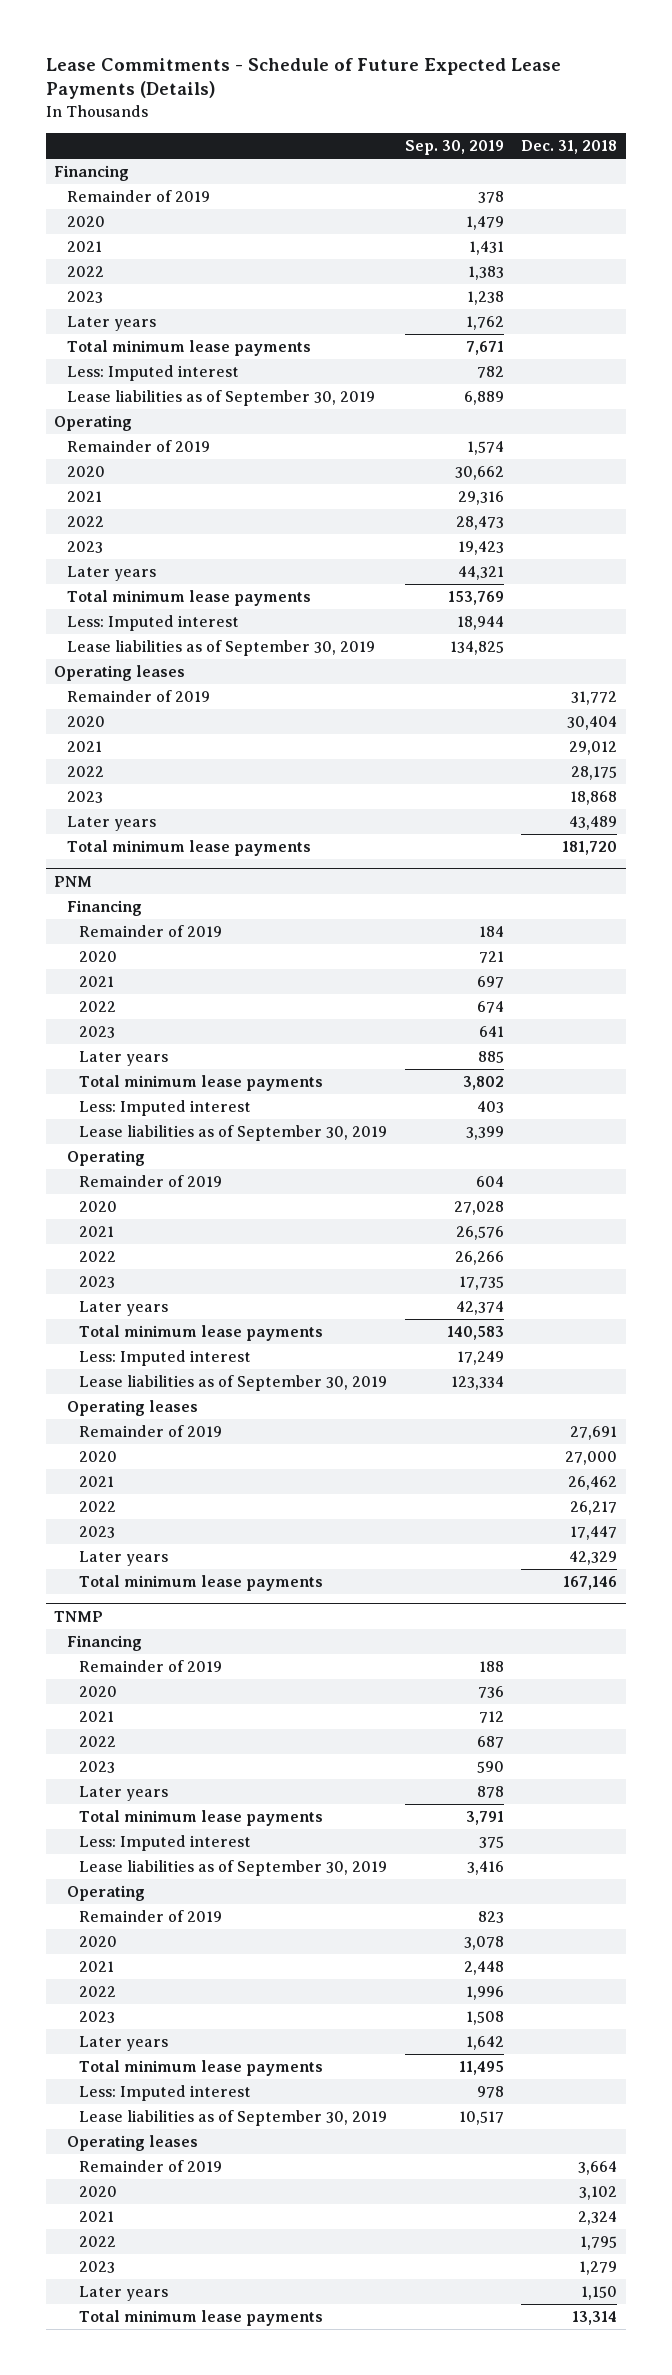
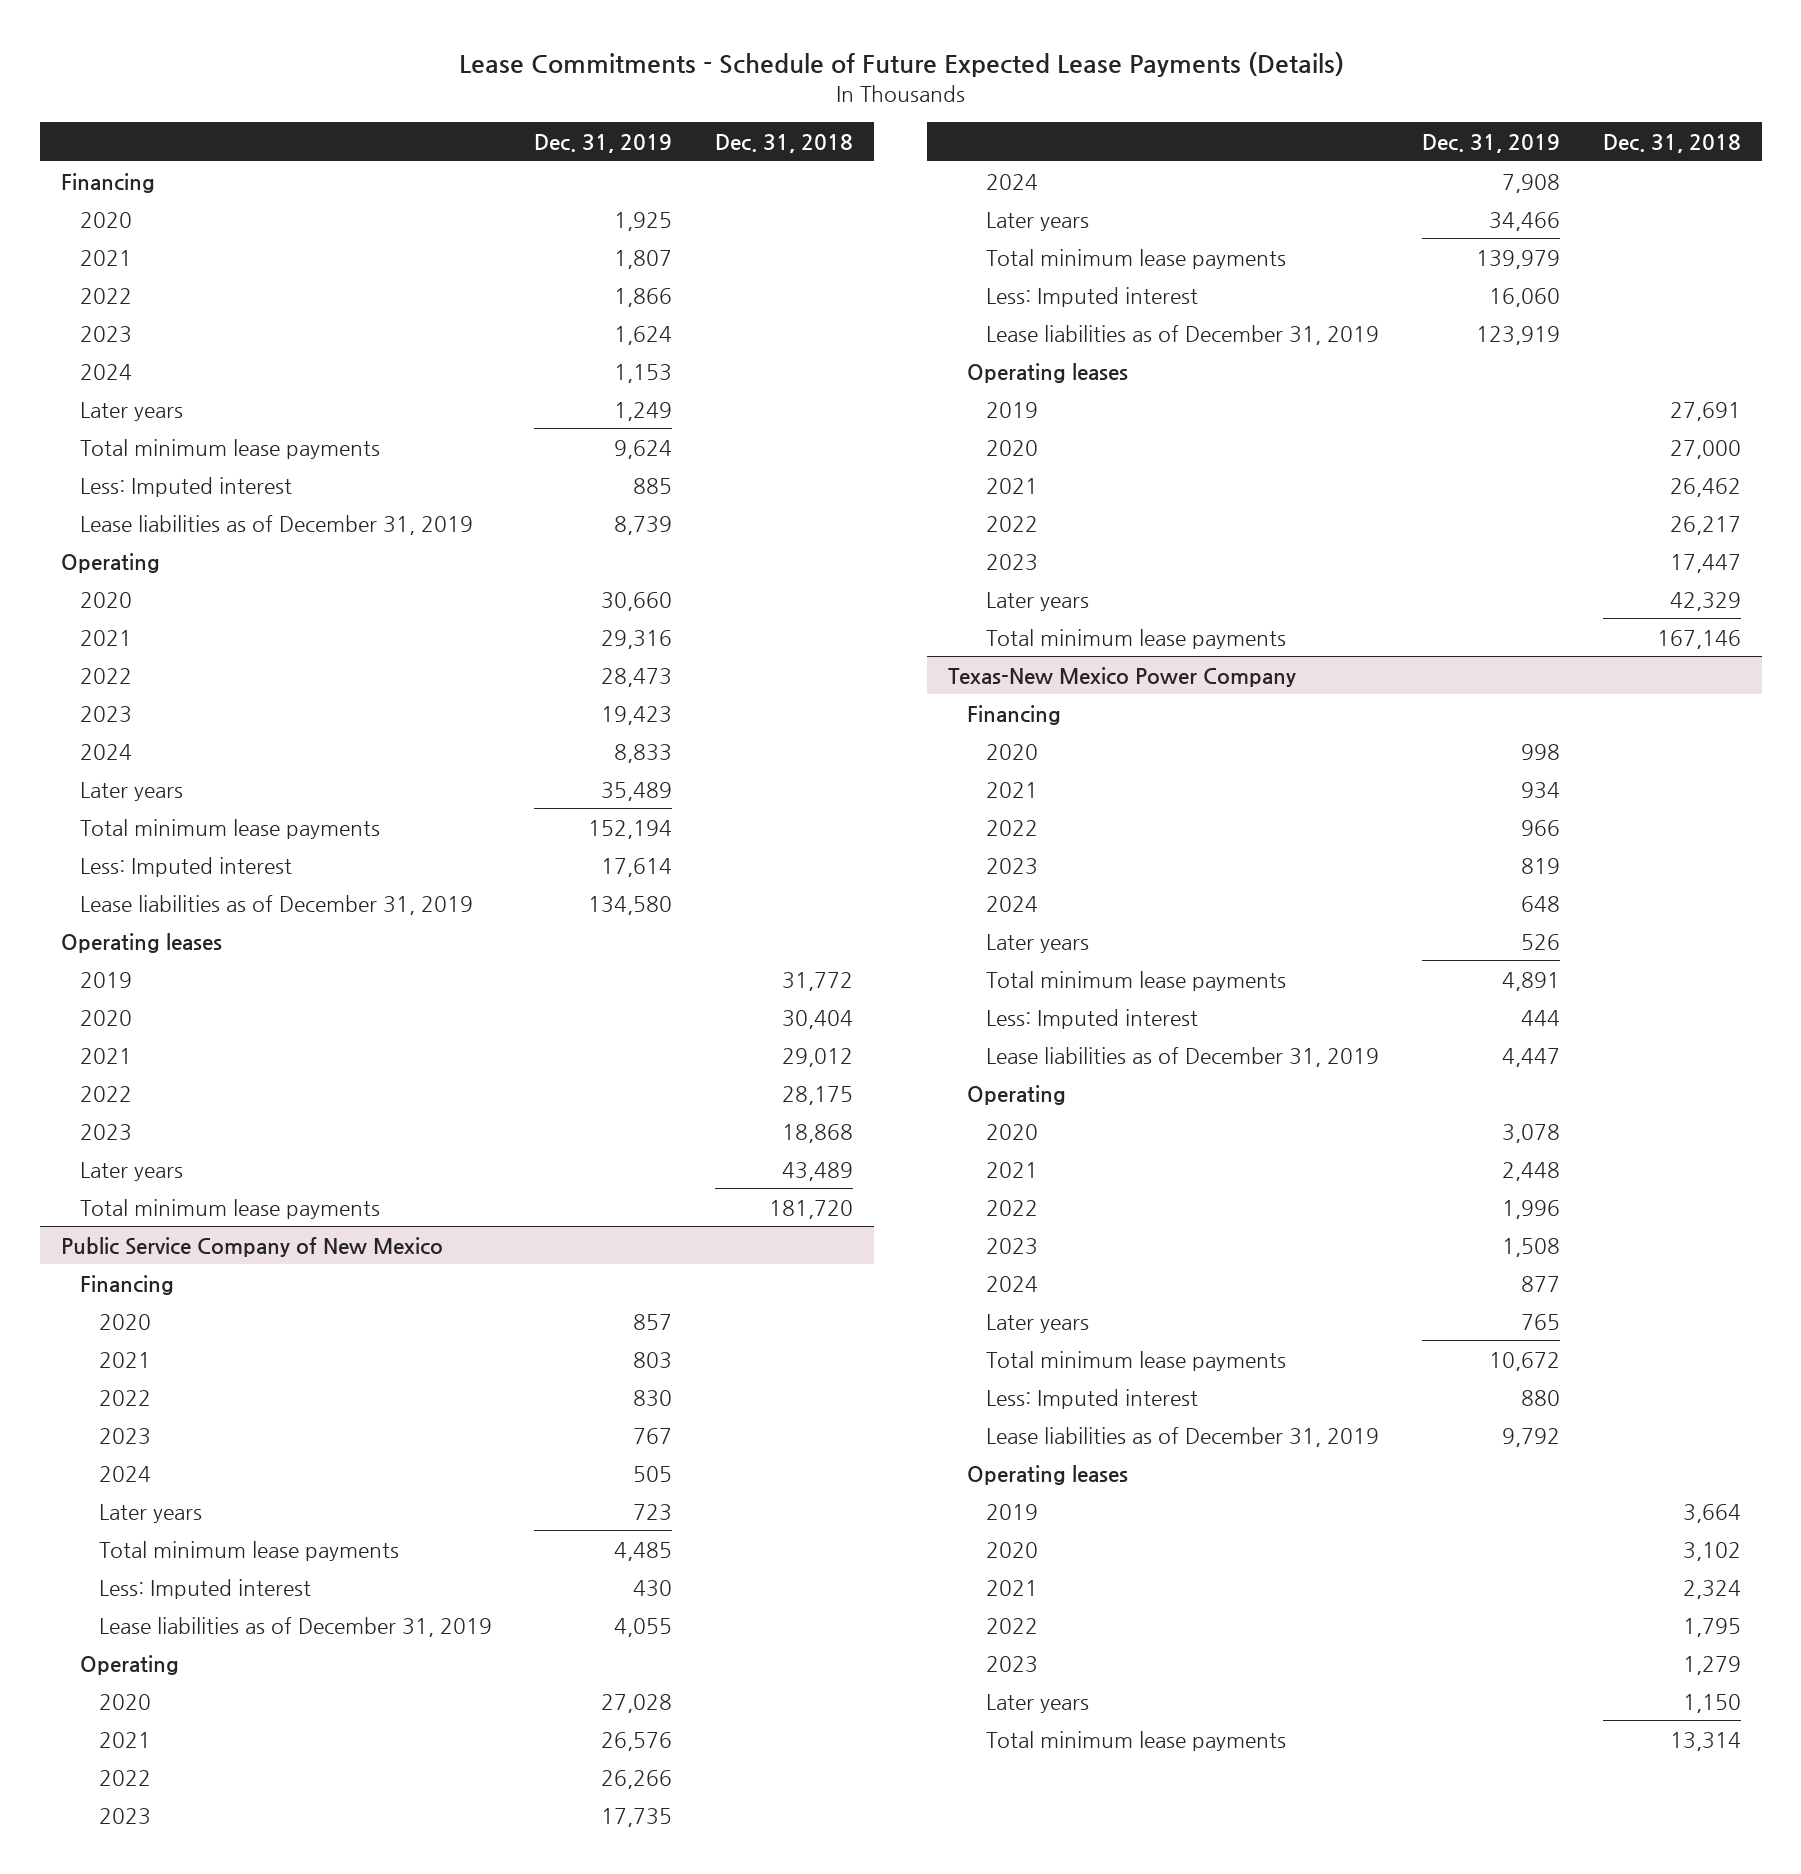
[404,140,504,156] Sep. 30, 2019 -> none
none -> [534,133,673,153] Dec. 31, 2019
[66,190,210,203] Remainder of 2019 -> none
none -> [79,363,132,380] 2024
[66,390,375,407] Lease liabilities as of September 30, 2019 -> [79,514,473,535] Lease liabilities as of December 31, 2019
[66,440,210,453] Remainder of 2019 -> none
none -> [79,743,132,760] 2024
[66,640,375,657] Lease liabilities as of September 30, 2019 -> [79,894,473,915] Lease liabilities as of December 31, 2019
[66,690,210,703] Remainder of 2019 -> [79,971,132,988] 2019
[54,875,93,887] PNM -> [60,1236,443,1257] Public Service Company of New Mexico
[79,925,223,938] Remainder of 2019 -> none
none -> [98,1465,151,1482] 2024
[79,1125,388,1142] Lease liabilities as of September 30, 2019 -> [98,1616,492,1637] Lease liabilities as of December 31, 2019
[79,1175,223,1188] Remainder of 2019 -> none
none -> [986,173,1039,190] 2024
[79,1375,388,1392] Lease liabilities as of September 30, 2019 -> [986,324,1380,345] Lease liabilities as of December 31, 2019
[79,1425,223,1438] Remainder of 2019 -> [986,401,1039,418] 2019
[54,1610,104,1622] TNMP -> [948,666,1297,687] Texas-New Mexico Power Company
[79,1660,223,1673] Remainder of 2019 -> none
none -> [986,895,1039,912] 2024
[79,1860,388,1877] Lease liabilities as of September 30, 2019 -> [986,1046,1380,1067] Lease liabilities as of December 31, 2019
[79,1910,223,1923] Remainder of 2019 -> none
none -> [986,1275,1039,1292] 2024
[79,2110,388,2127] Lease liabilities as of September 30, 2019 -> [986,1426,1380,1447] Lease liabilities as of December 31, 2019
[79,2160,223,2173] Remainder of 2019 -> [986,1503,1039,1520] 2019

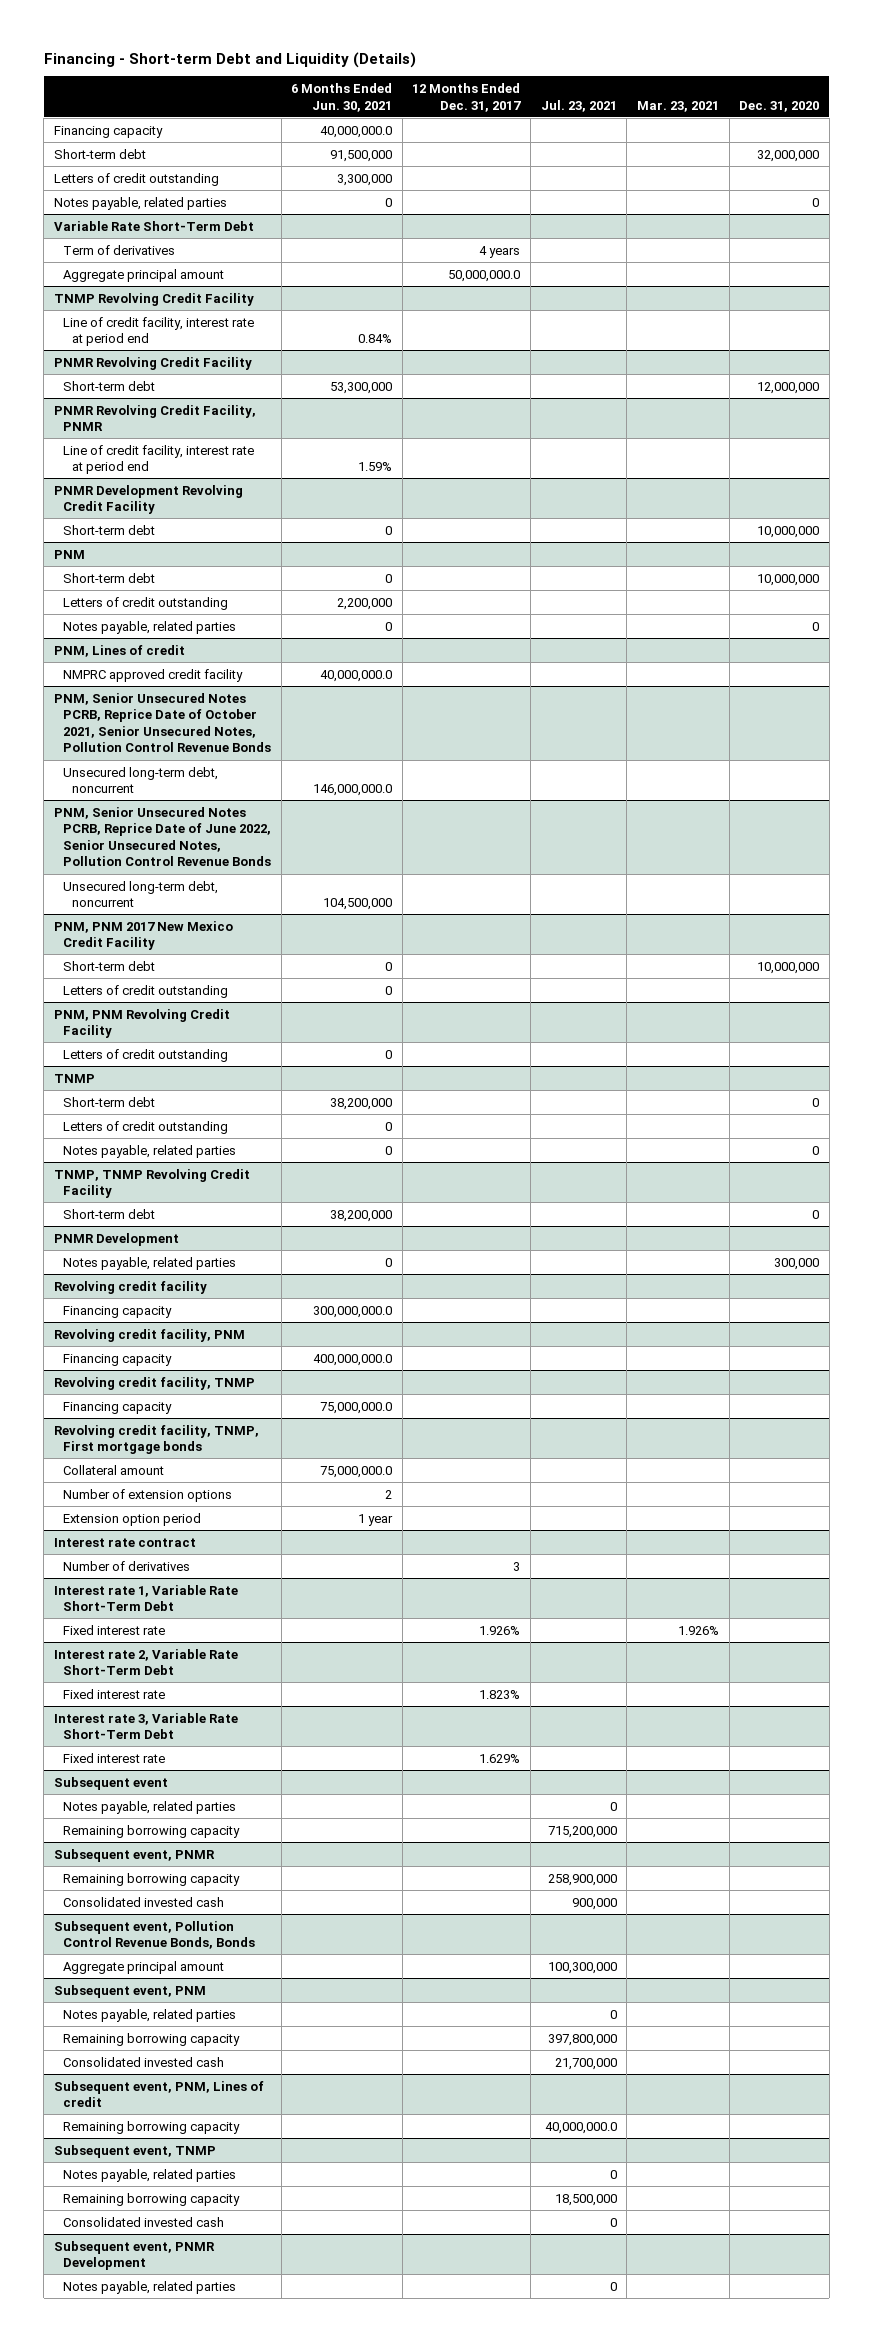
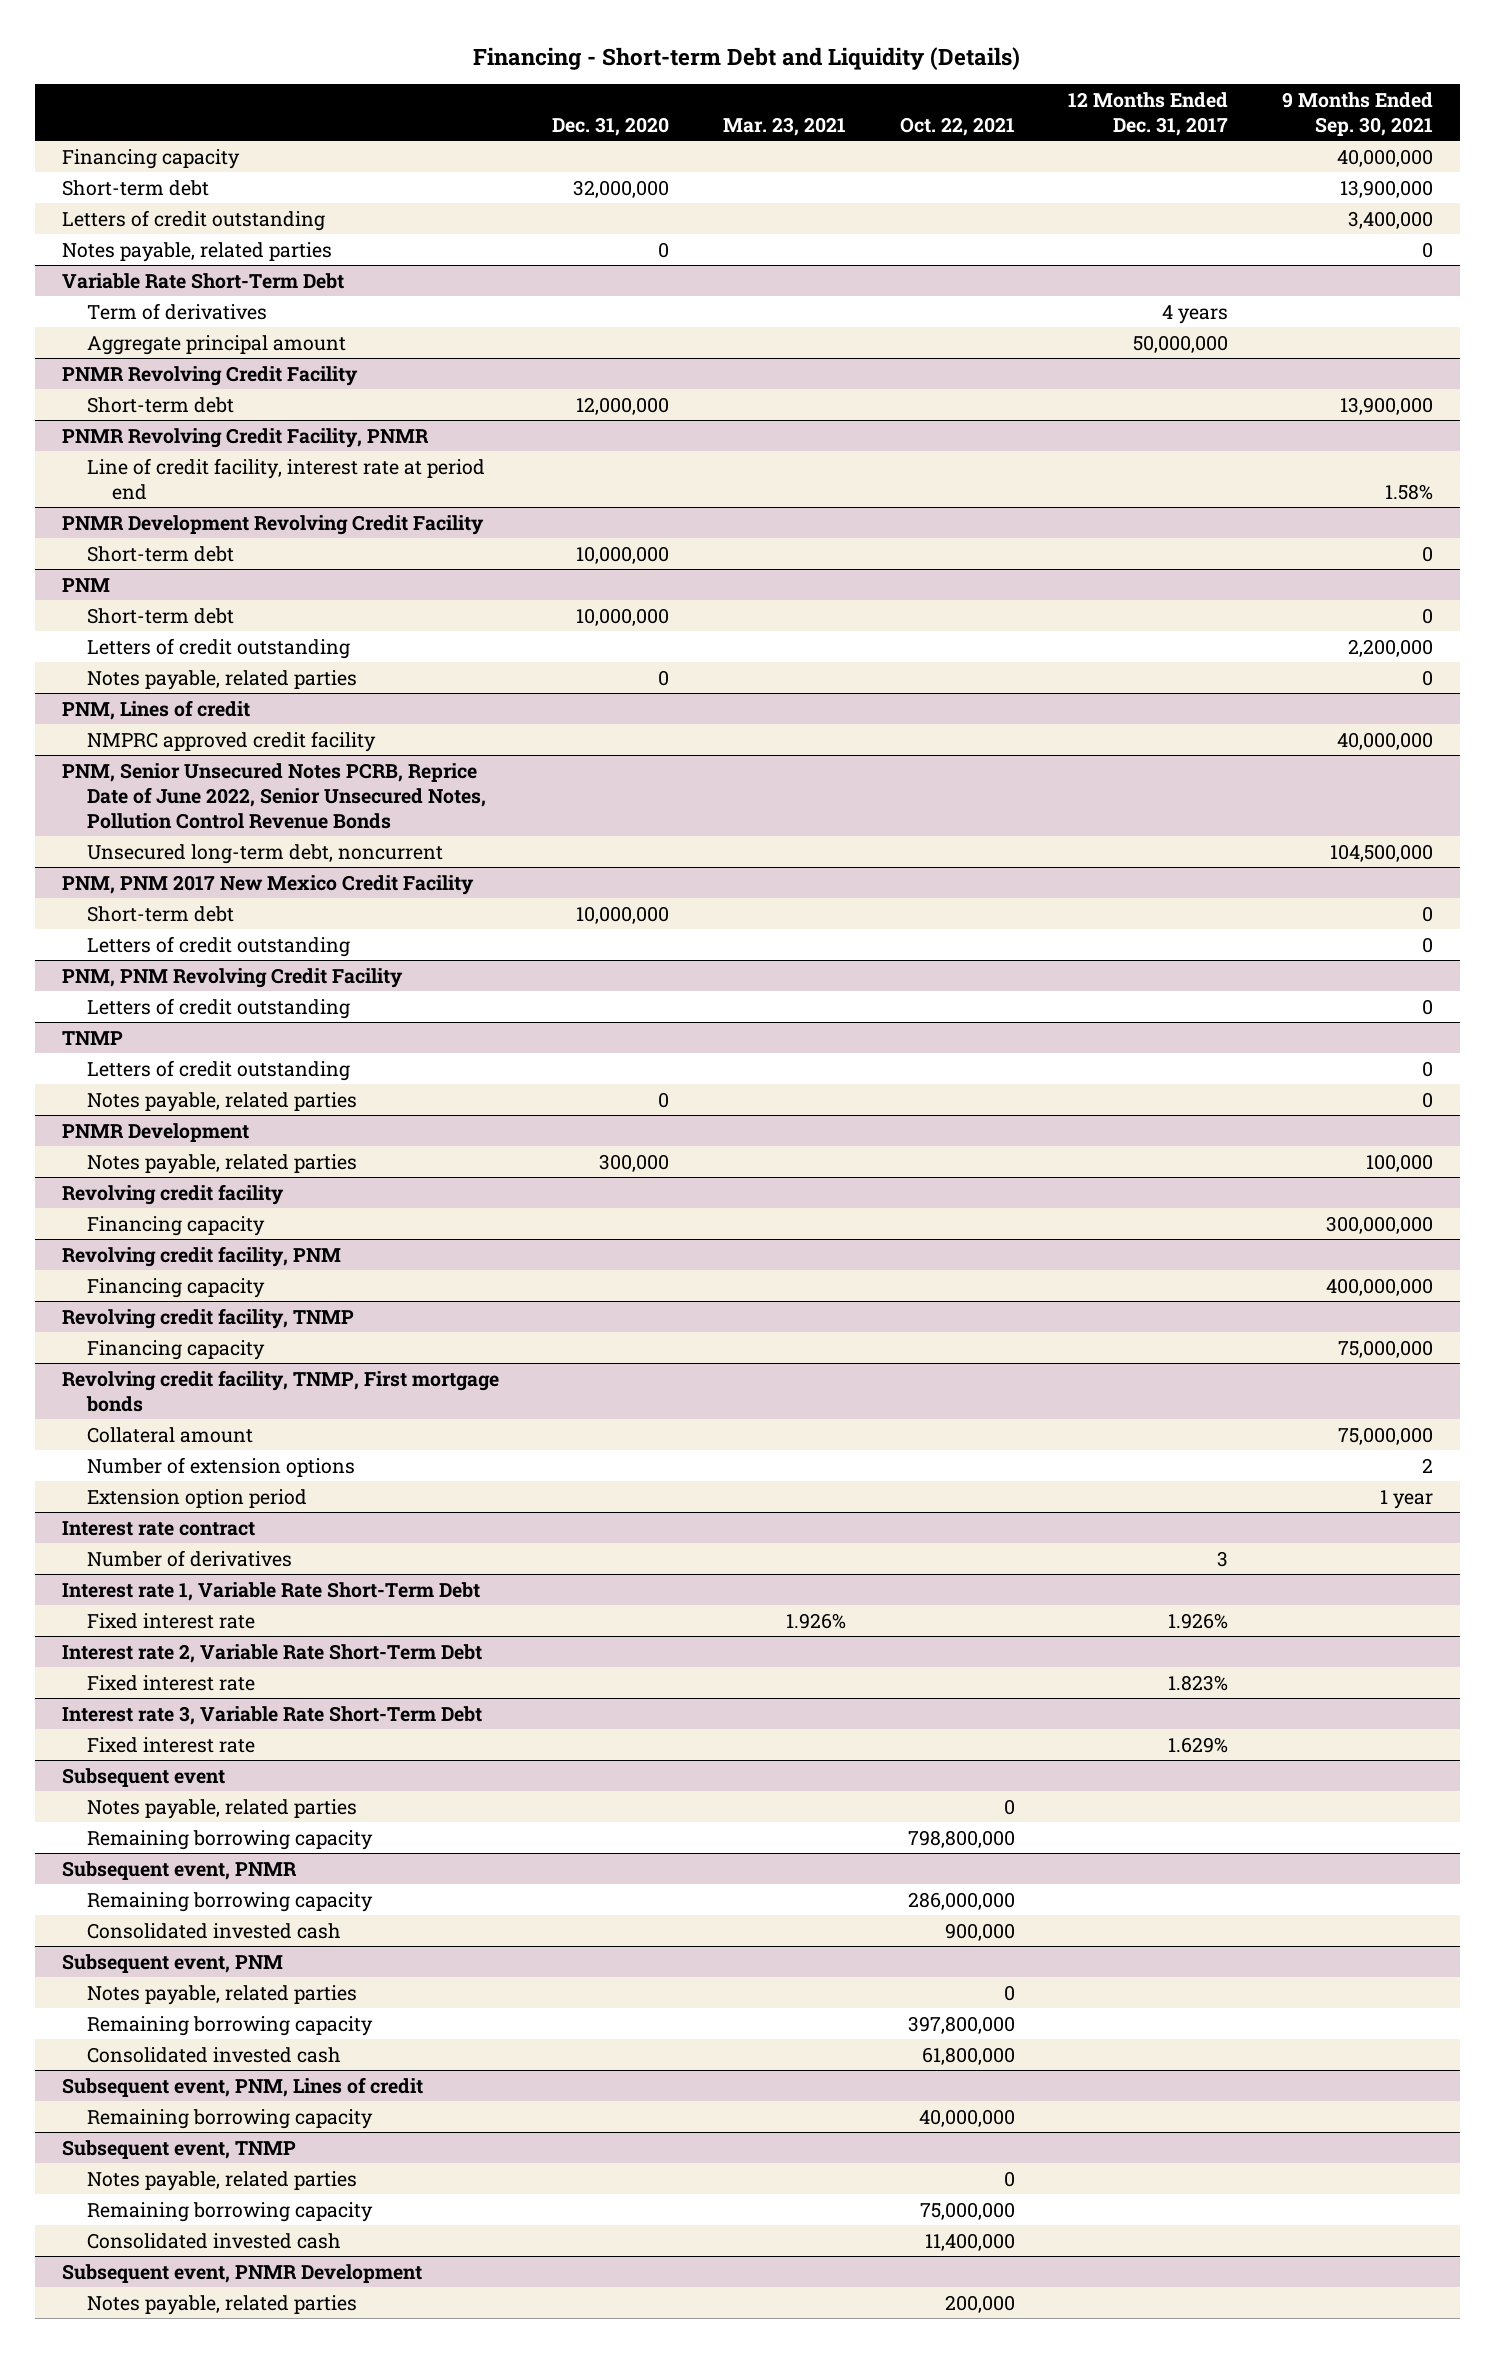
[291,82,393,112] 6 Months Ended Jun. 30, 2021 -> none
[540,99,617,112] Jul. 23, 2021 -> none
none -> [899,116,1015,136] Oct. 22, 2021
none -> [1282,91,1434,136] 9 Months Ended Sep. 30, 2021
[53,292,254,306] TNMP Revolving Credit Facility -> none
[63,316,255,347] Line of credit facility, interest rate at period end -> none
[448,269,521,282] 50,000,000.0 -> [1133,334,1229,353] 50,000,000
[53,692,272,753] PNM, Senior Unsecured Notes PCRB, Reprice Date of October 2021, Senior Unsecured Notes, Pollution Control Revenue Bonds -> none
[63,766,219,794] Unsecured long-term debt, noncurrent -> none
[63,1096,156,1107] Short-term debt -> none
[53,1168,250,1199] TNMP, TNMP Revolving Credit Facility -> none
[63,1208,156,1219] Short-term debt -> none
[53,1920,256,1950] Subsequent event, Pollution Control Revenue Bonds, Bonds -> none
[63,1960,225,1974] Aggregate principal amount -> none

